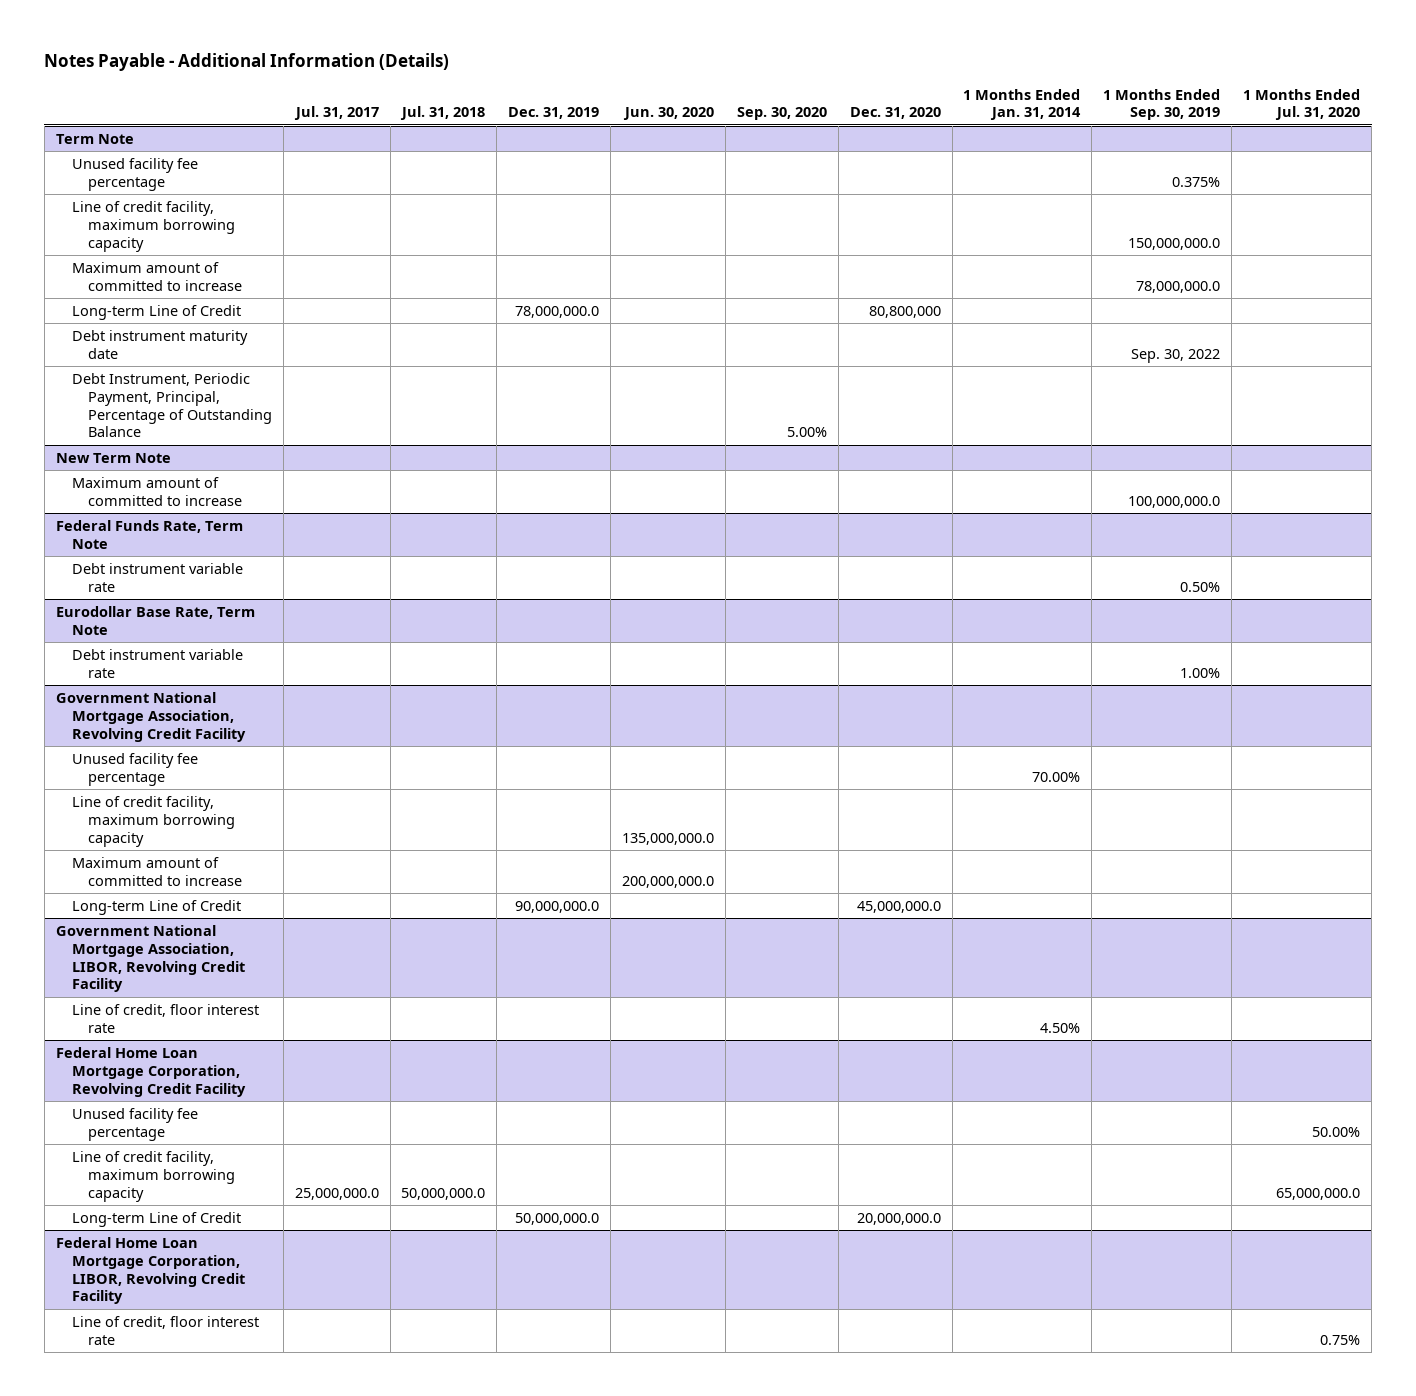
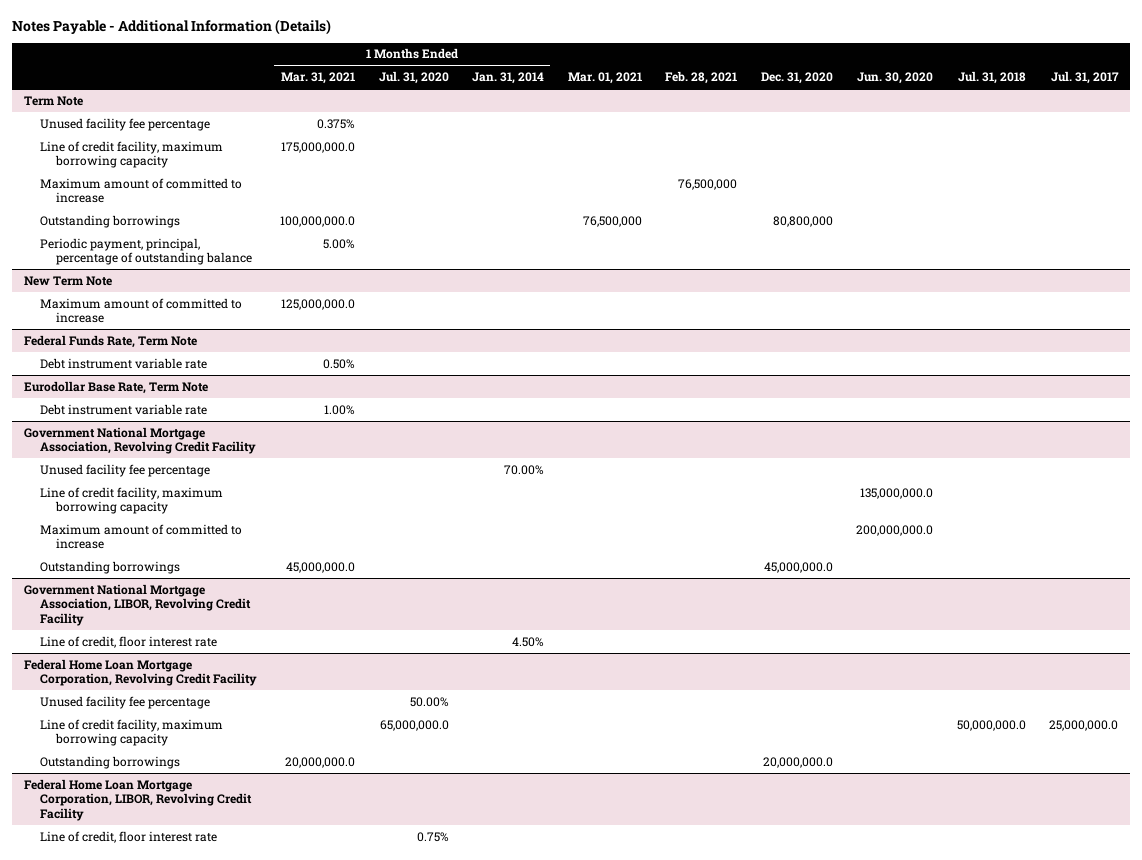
[508,107,600,120] Dec. 31, 2019 -> none
[736,107,827,121] Sep. 30, 2020 -> none
[1103,88,1221,121] 1 Months Ended Sep. 30, 2019 -> none
none -> [281,71,356,84] Mar. 31, 2021
none -> [567,71,642,84] Mar. 01, 2021
none -> [665,70,738,84] Feb. 28, 2021
[71,329,248,359] Debt instrument maturity date -> none
[71,304,241,320] Long-term Line of Credit -> [39,214,180,228] Outstanding borrowings
[71,372,272,438] Debt Instrument, Periodic Payment, Principal, Percentage of Outstanding Balance -> [39,237,252,266] Periodic payment, principal, percentage of outstanding balance
[71,899,241,915] Long-term Line of Credit -> [39,560,180,574] Outstanding borrowings
[71,1211,241,1227] Long-term Line of Credit -> [39,755,180,769] Outstanding borrowings

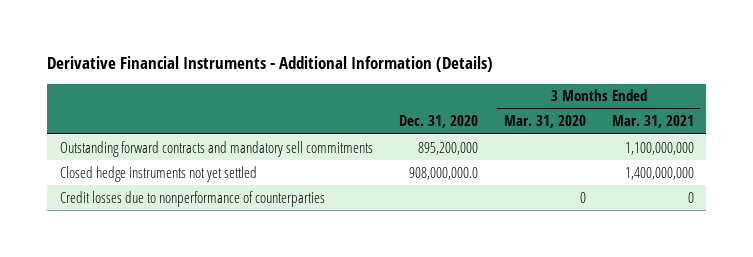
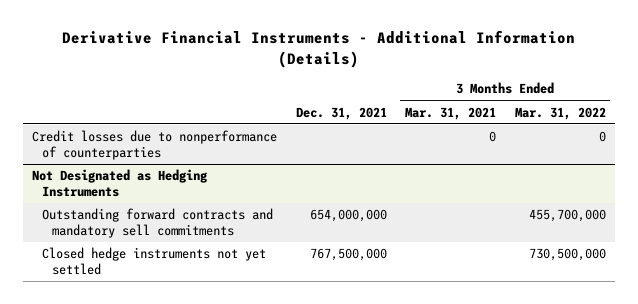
[398,115,478,129] Dec. 31, 2020 -> none
[503,115,586,129] Mar. 31, 2020 -> none
none -> [295,106,387,120] Dec. 31, 2021
none -> [514,106,606,120] Mar. 31, 2022
[59,140,373,157] Outstanding forward contracts and mandatory sell commitments -> none
[59,165,257,182] Closed hedge instruments not yet settled -> none
none -> [32,169,209,198] Not Designated as Hedging Instruments
none -> [42,208,274,239] Outstanding forward contracts and mandatory sell commitments
none -> [42,247,267,276] Closed hedge instruments not yet settled

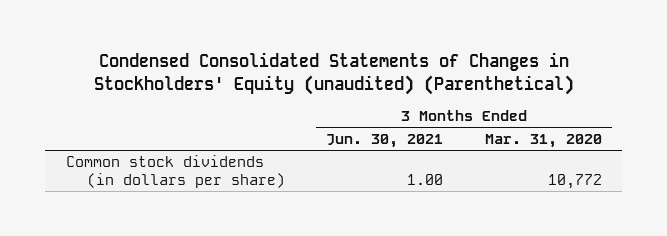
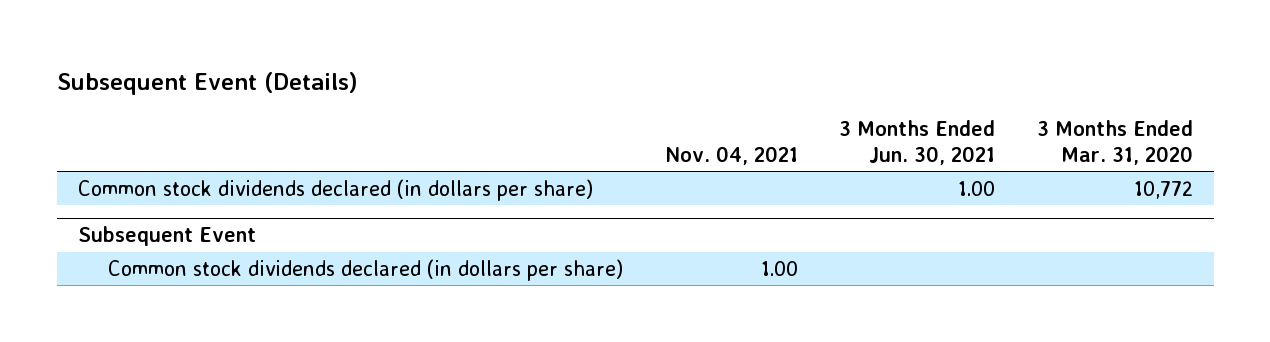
[93,52,574,95] Condensed Consolidated Statements of Changes in Stockholders' Equity (unaudited) (Parenthetical) -> [56,72,358,96] Subsequent Event (Details)
none -> [664,145,798,165] Nov. 04, 2021
[65,155,285,189] Common stock dividends (in dollars per share) -> [77,179,593,202] Common stock dividends declared (in dollars per share)
none -> [77,226,256,247] Subsequent Event
none -> [107,259,623,282] Common stock dividends declared (in dollars per share)

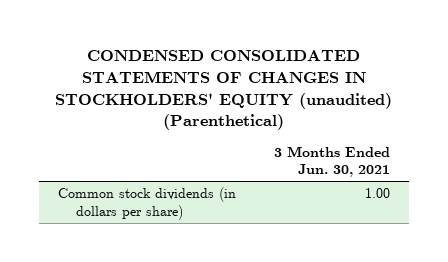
[56,72,358,96] Subsequent Event (Details) -> [55,50,393,131] CONDENSED CONSOLIDATED STATEMENTS OF CHANGES IN STOCKHOLDERS' EQUITY (unaudited) (Parenthetical)
[664,145,798,165] Nov. 04, 2021 -> none
[1036,119,1193,165] 3 Months Ended Mar. 31, 2020 -> none
[77,226,256,247] Subsequent Event -> none
[107,259,623,282] Common stock dividends declared (in dollars per share) -> none
[77,179,593,202] Common stock dividends declared (in dollars per share) -> [58,187,237,221] Common stock dividends (in dollars per share)

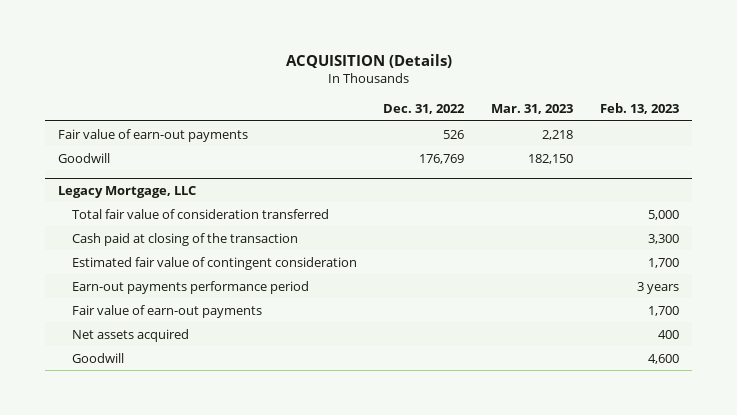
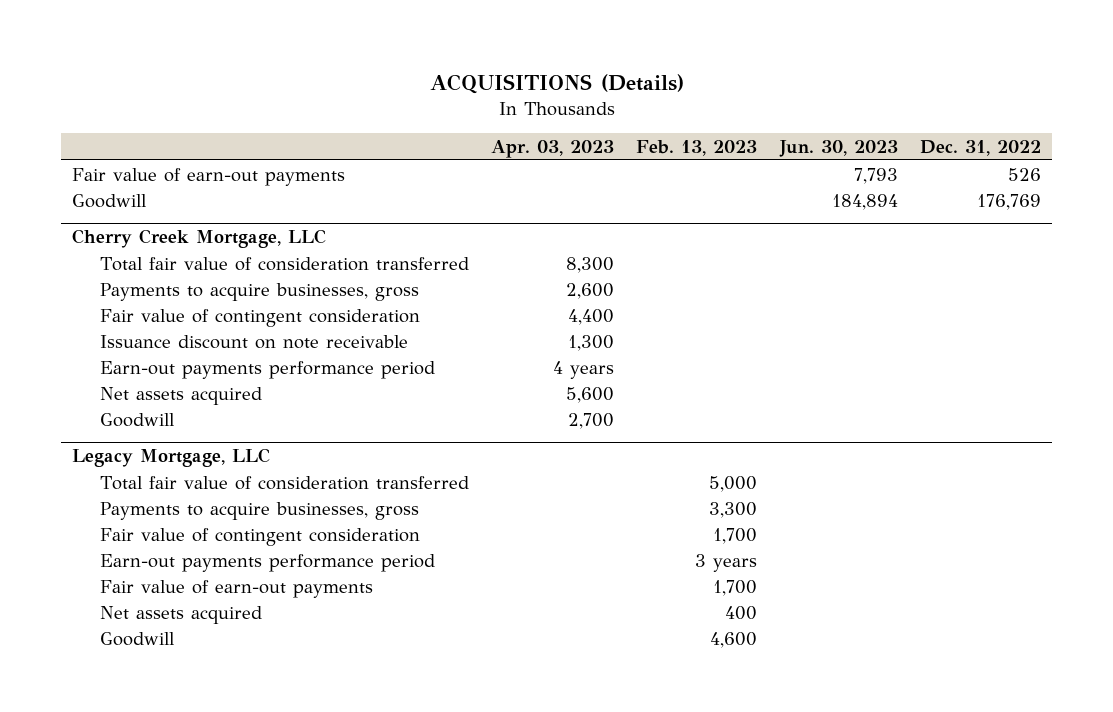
[285,53,452,68] ACQUISITION (Details) -> [429,73,684,94] ACQUISITIONS (Details)
[490,104,573,115] Mar. 31, 2023 -> none
none -> [490,140,614,159] Apr. 03, 2023
none -> [778,140,898,158] Jun. 30, 2023
none -> [72,229,327,249] Cherry Creek Mortgage, LLC
none -> [99,256,469,271] Total fair value of consideration transferred
none -> [99,282,419,301] Payments to acquire businesses, gross
none -> [99,308,420,327] Fair value of contingent consideration
none -> [99,334,408,349] Issuance discount on note receivable
none -> [99,360,435,379] Earn-out payments performance period
none -> [99,386,262,405] Net assets acquired
none -> [99,412,175,427] Goodwill
[71,232,298,246] Cash paid at closing of the transaction -> [99,501,419,520] Payments to acquire businesses, gross
[71,256,357,270] Estimated fair value of contingent consideration -> [99,527,420,546] Fair value of contingent consideration

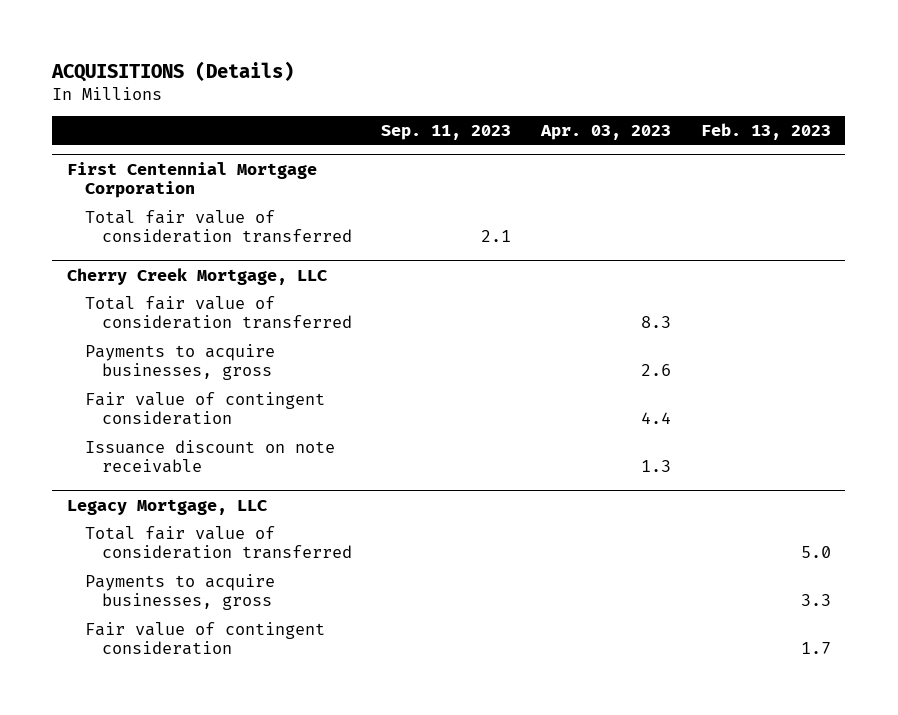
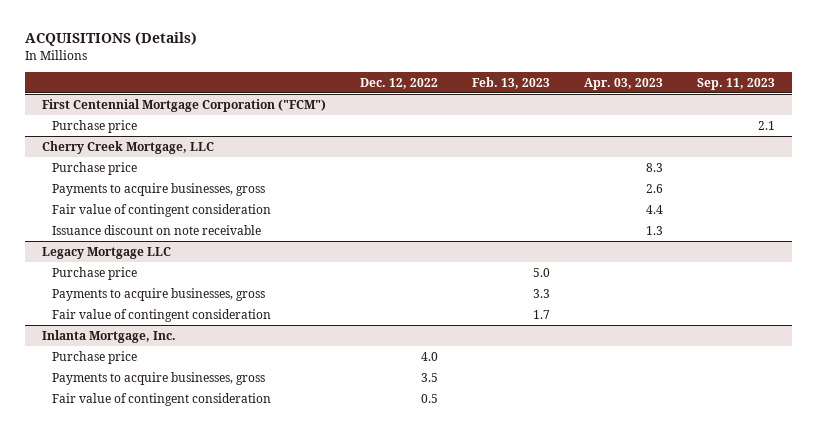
none -> [359,77,438,89] Dec. 12, 2022
[67,161,318,199] First Centennial Mortgage Corporation -> [41,98,326,112] First Centennial Mortgage Corporation ("FCM")
[84,209,352,244] Total fair value of consideration transferred -> [52,119,138,133] Purchase price
[84,295,352,330] Total fair value of consideration transferred -> [52,161,138,175] Purchase price
[67,498,268,515] Legacy Mortgage, LLC -> [41,246,171,259] Legacy Mortgage LLC
[84,525,352,560] Total fair value of consideration transferred -> [52,266,138,280] Purchase price
none -> [41,329,176,343] Inlanta Mortgage, Inc.
none -> [52,350,138,364] Purchase price
none -> [52,371,266,385] Payments to acquire businesses, gross
none -> [52,392,272,406] Fair value of contingent consideration

